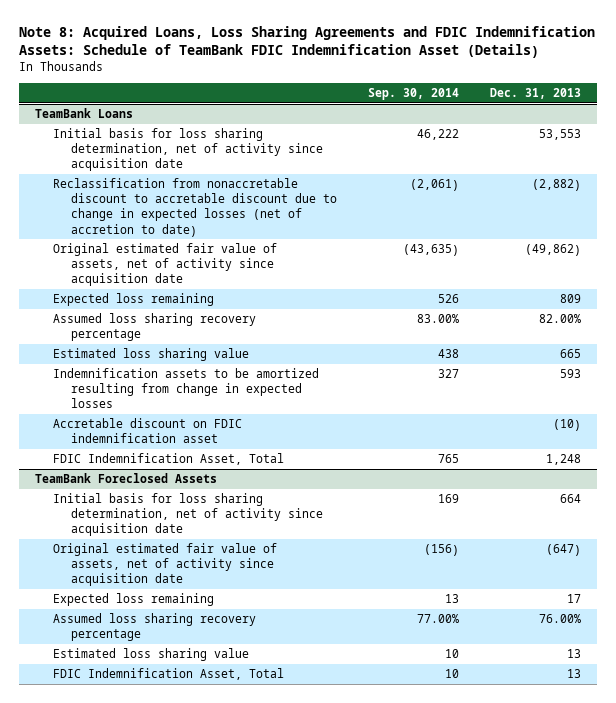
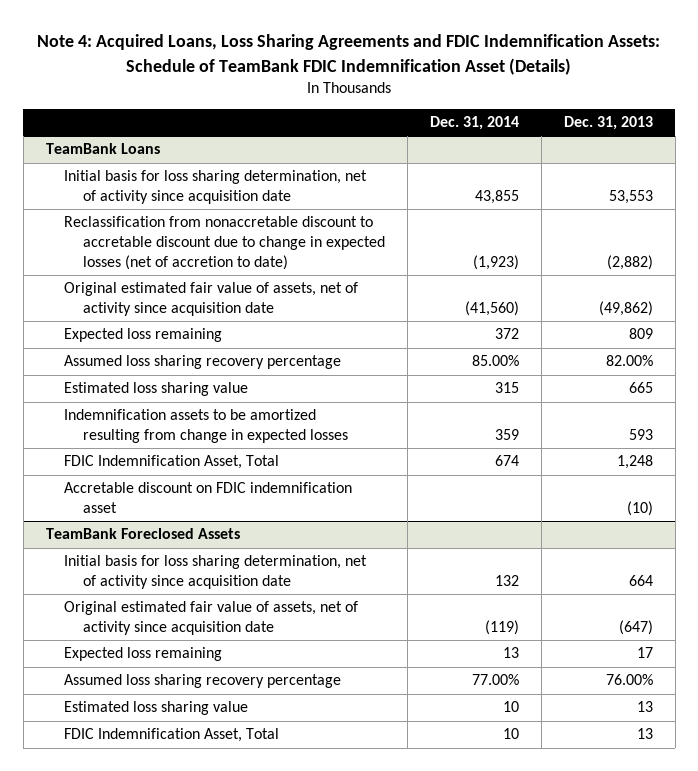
[19,26,596,59] Note 8: Acquired Loans, Loss Sharing Agreements and FDIC Indemnification Assets: Schedule of TeamBank FDIC Indemnification Asset (Details) -> [37,34,661,75] Note 4: Acquired Loans, Loss Sharing Agreements and FDIC Indemnification Assets: Schedule of TeamBank FDIC Indemnification Asset (Details)
[367,87,459,100] Sep. 30, 2014 -> none
none -> [429,116,519,131] Dec. 31, 2014
[52,418,242,444] Accretable discount on FDIC indemnification asset -> [64,482,353,514] Accretable discount on FDIC indemnification asset

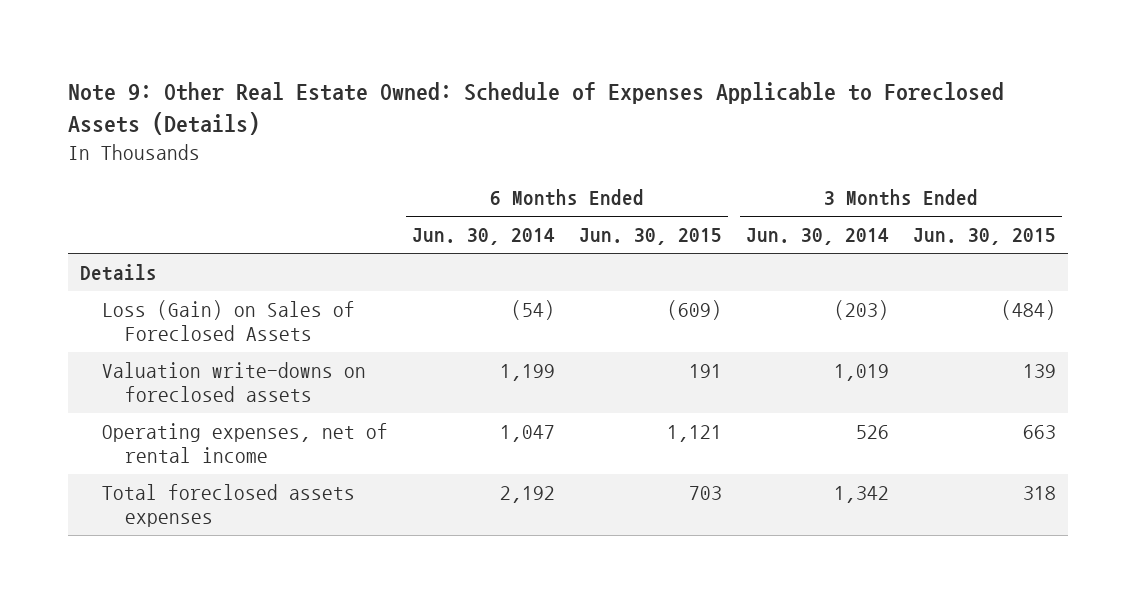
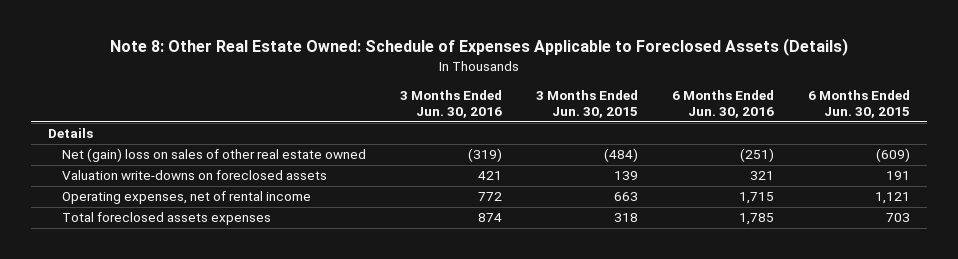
[67,82,1004,136] Note 9: Other Real Estate Owned: Schedule of Expenses Applicable to Foreclosed Assets (Details) -> [109,38,848,57] Note 8: Other Real Estate Owned: Schedule of Expenses Applicable to Foreclosed Assets (Details)
[412,228,556,246] Jun. 30, 2014 -> none
[745,228,889,246] Jun. 30, 2014 -> none
none -> [399,89,502,119] 3 Months Ended Jun. 30, 2016
none -> [671,89,774,119] 6 Months Ended Jun. 30, 2016
[102,300,356,342] Loss (Gain) on Sales of Foreclosed Assets -> [61,148,366,163] Net (gain) loss on sales of other real estate owned

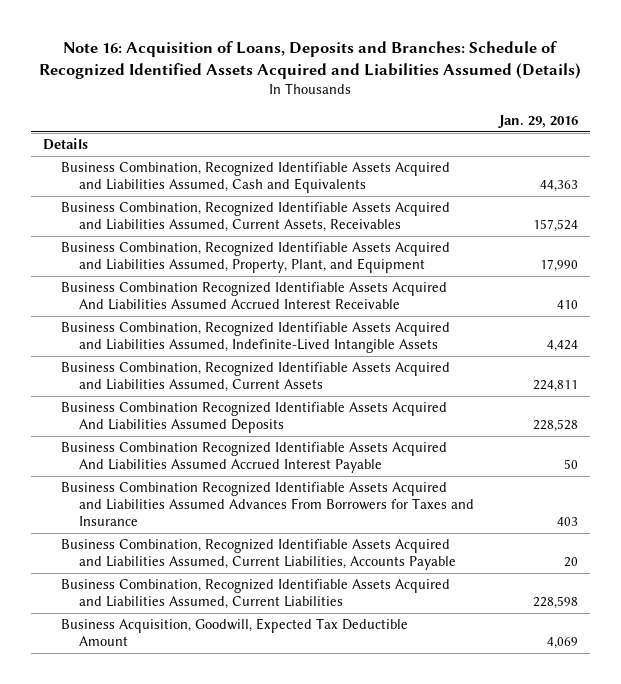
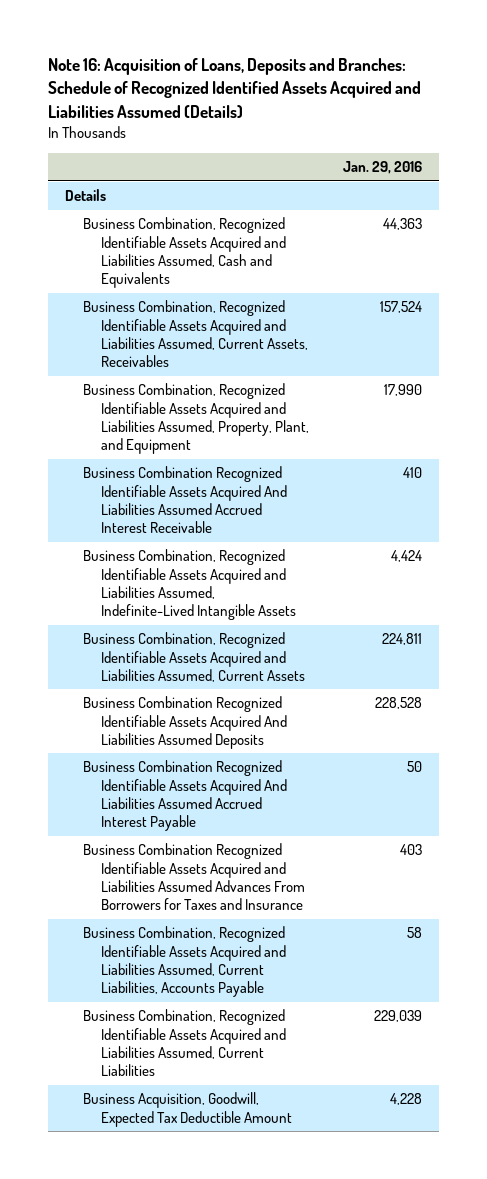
[563,557,578,568] 20 -> [407,927,423,939] 58
[532,596,578,610] 228,598 -> [374,1010,423,1023] 229,039
[546,637,578,650] 4,069 -> [390,1093,423,1106] 4,228

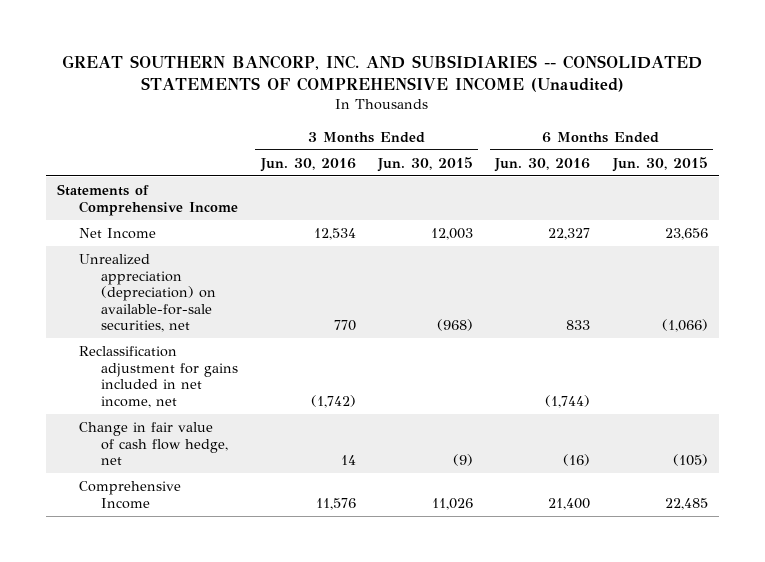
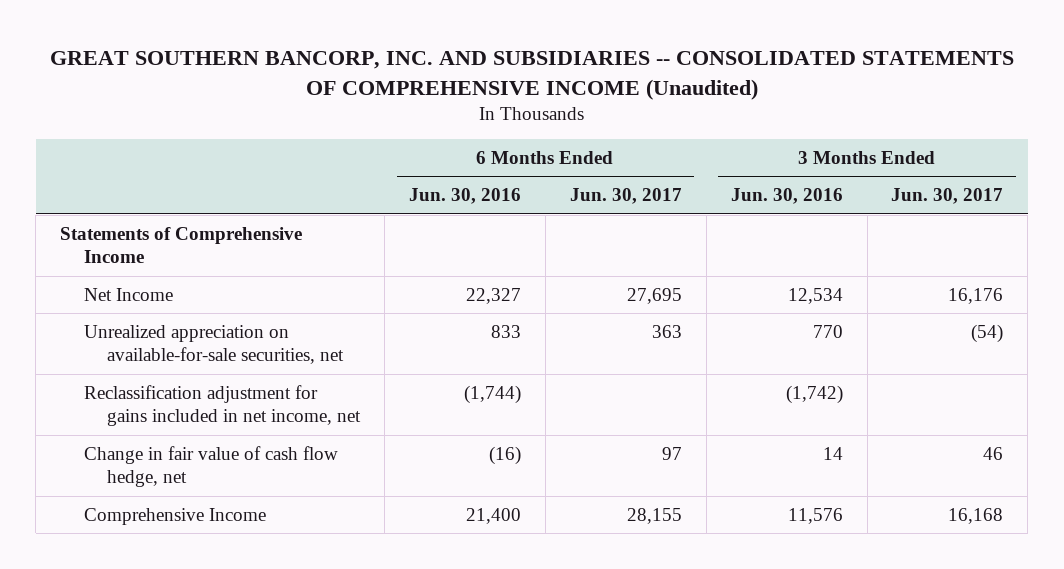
[376,156,473,172] Jun. 30, 2015 -> none
[611,156,708,172] Jun. 30, 2015 -> none
none -> [569,188,682,205] Jun. 30, 2017
none -> [891,188,1004,205] Jun. 30, 2017
[79,253,217,333] Unrealized appreciation (depreciation) on available-for-sale securities, net -> [83,324,345,365] Unrealized appreciation on available-for-sale securities, net

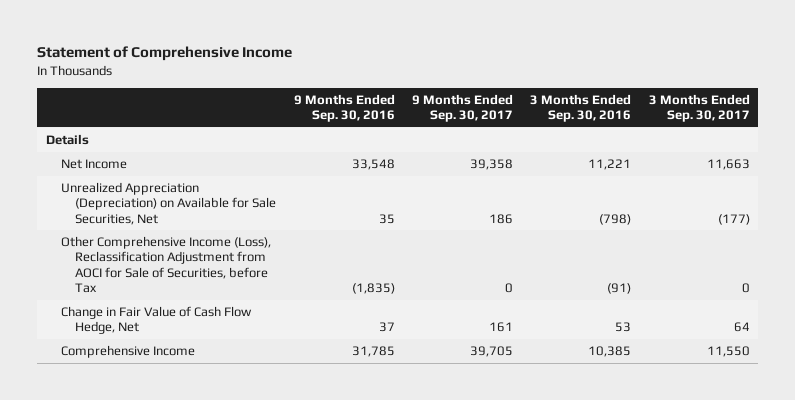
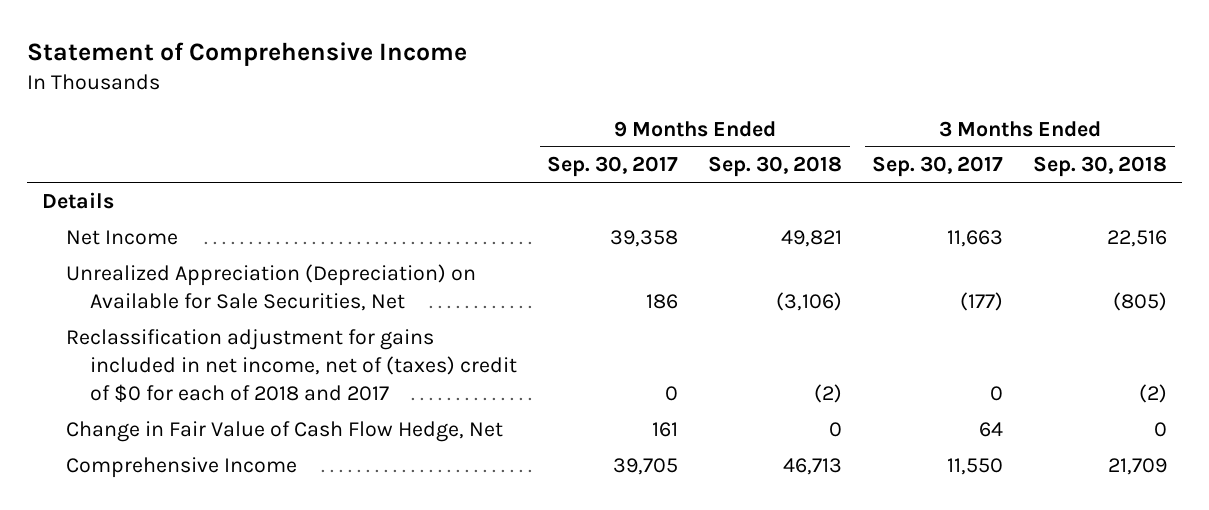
[293,93,395,123] 9 Months Ended Sep. 30, 2016 -> none
[530,93,632,123] 3 Months Ended Sep. 30, 2016 -> none
none -> [708,156,843,178] Sep. 30, 2018
none -> [1033,156,1168,178] Sep. 30, 2018
[60,236,271,294] Other Comprehensive Income (Loss), Reclassification Adjustment from AOCI for Sale of Securities, before Tax -> none
none -> [66,328,518,402] Reclassification adjustment for gains included in net income, net of (taxes) credit of $0 for each of 2018 and 2017

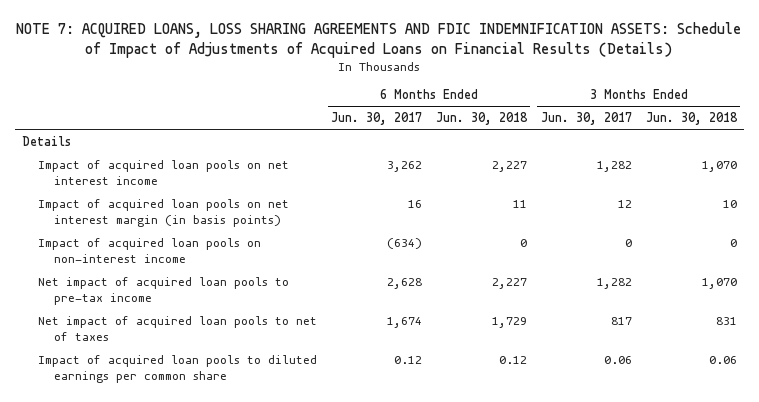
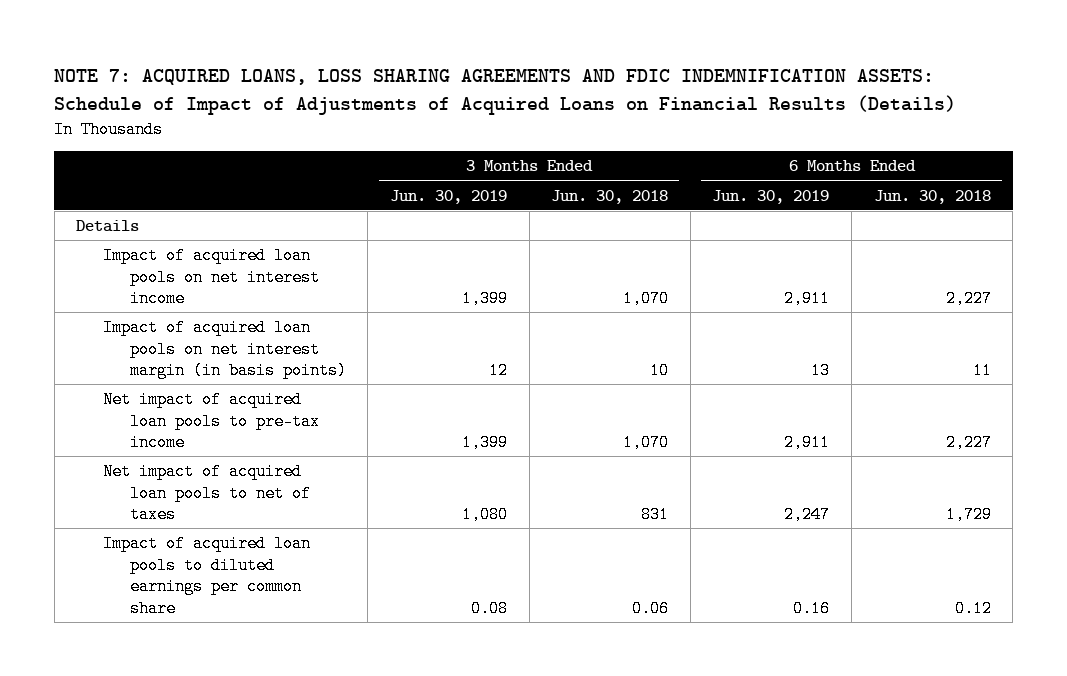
[331,112,423,126] Jun. 30, 2017 -> none
[540,112,632,126] Jun. 30, 2017 -> none
none -> [389,189,507,204] Jun. 30, 2019
none -> [712,189,830,204] Jun. 30, 2019
[38,237,262,264] Impact of acquired loan pools on non-interest income -> none

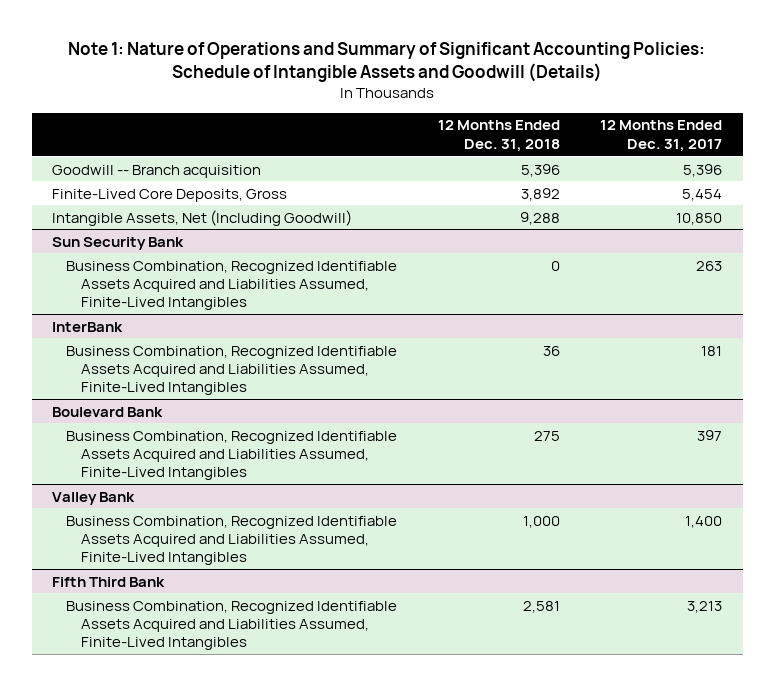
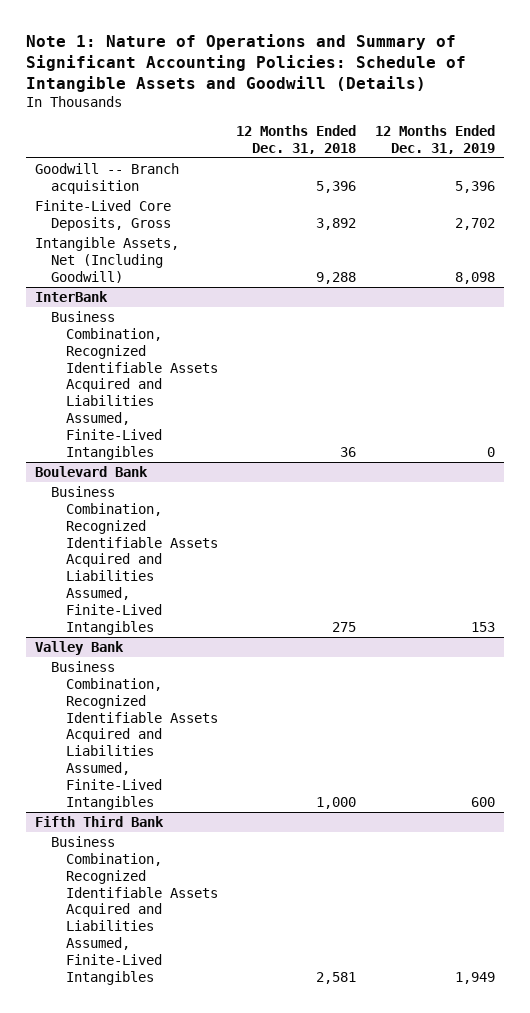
[600,120,723,152] 12 Months Ended Dec. 31, 2017 -> none
none -> [374,124,495,154] 12 Months Ended Dec. 31, 2019
[51,236,184,250] Sun Security Bank -> none
[66,260,398,311] Business Combination, Recognized Identifiable Assets Acquired and Liabilities Assumed, Finite-Lived Intangibles -> none

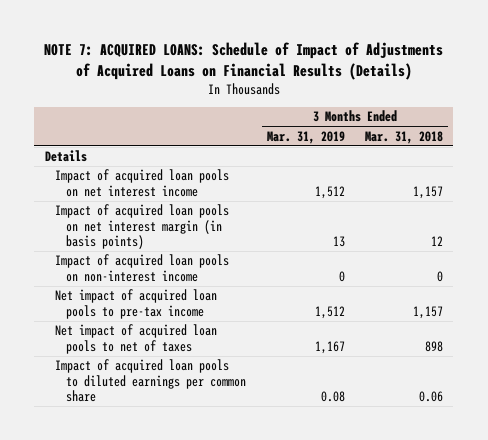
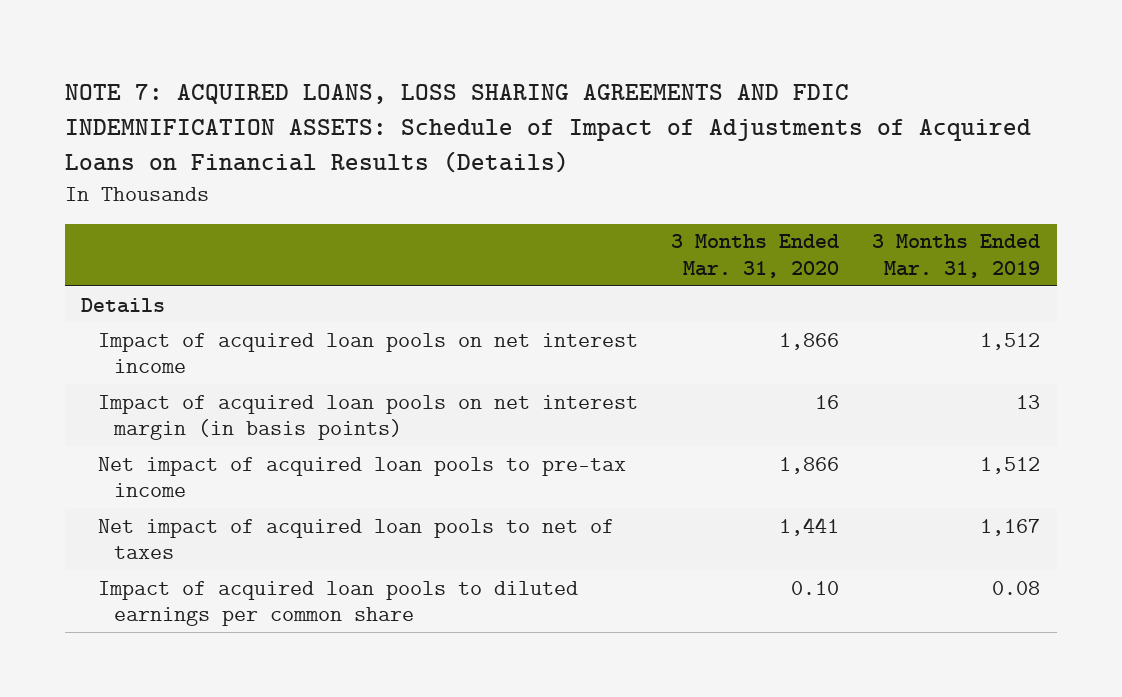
[43,42,443,80] NOTE 7: ACQUIRED LOANS: Schedule of Impact of Adjustments of Acquired Loans on Financial Results (Details) -> [64,83,1031,174] NOTE 7: ACQUIRED LOANS, LOSS SHARING AGREEMENTS AND FDIC INDEMNIFICATION ASSETS: Schedule of Impact of Adjustments of Acquired Loans on Financial Results (Details)
[365,130,444,144] Mar. 31, 2018 -> none
none -> [671,234,840,279] 3 Months Ended Mar. 31, 2020
[55,254,230,282] Impact of acquired loan pools on non-interest income -> none

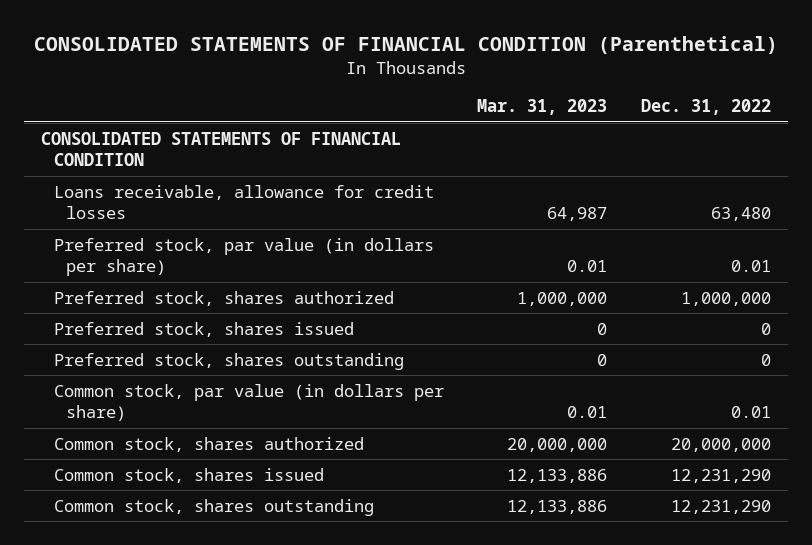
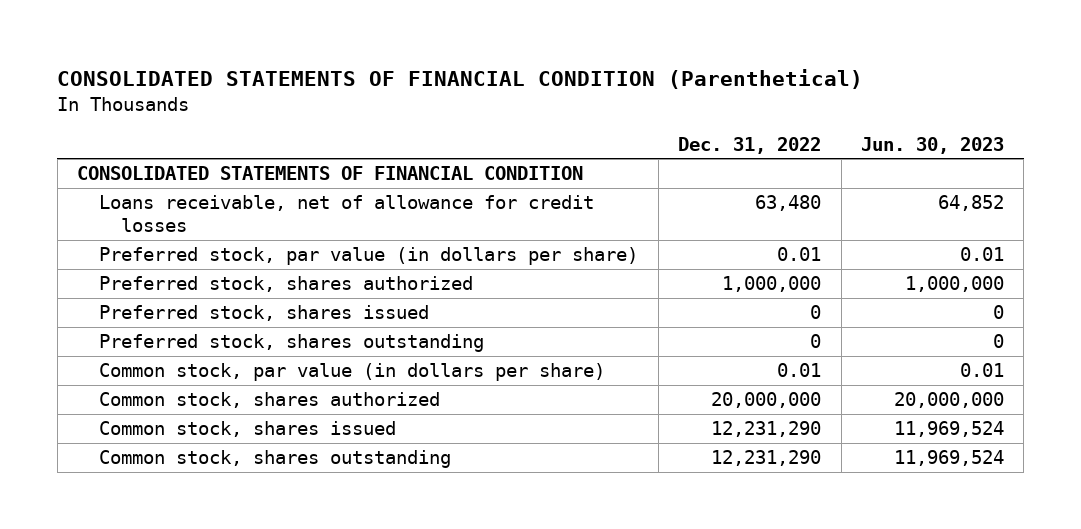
[477,99,608,116] Mar. 31, 2023 -> none
none -> [860,136,1004,154] Jun. 30, 2023
[53,184,434,220] Loans receivable, allowance for credit losses -> [99,195,595,233] Loans receivable, net of allowance for credit losses

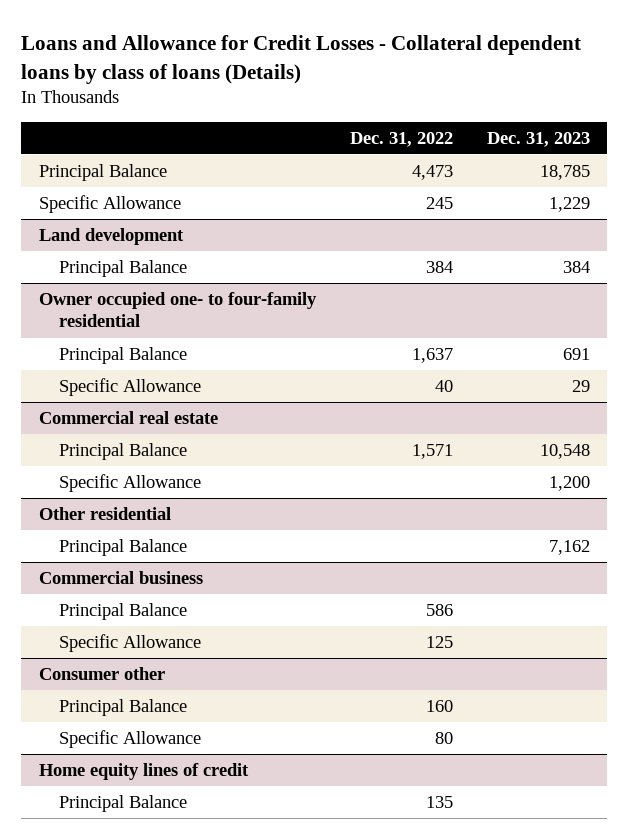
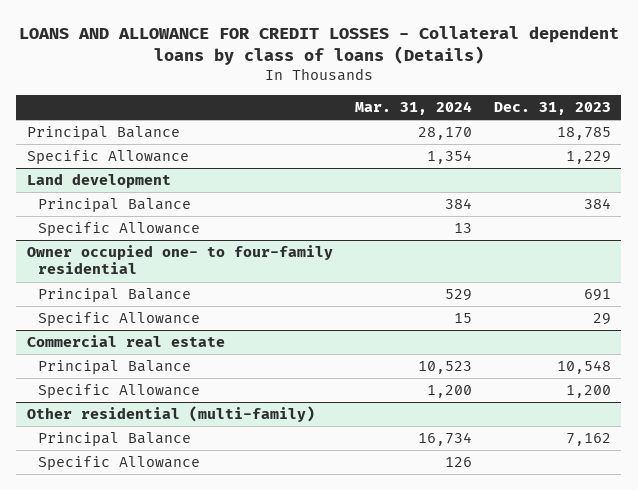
[21,35,582,84] Loans and Allowance for Credit Losses - Collateral dependent loans by class of loans (Details) -> [18,25,619,66] LOANS AND ALLOWANCE FOR CREDIT LOSSES - Collateral dependent loans by class of loans (Details)
[349,131,453,147] Dec. 31, 2022 -> none
none -> [354,101,472,116] Mar. 31, 2024
none -> [38,222,201,237] Specific Allowance
[38,507,171,521] Other residential -> [27,406,316,423] Other residential (multi-family)
[38,571,203,585] Commercial business -> none
[59,603,188,621] Principal Balance -> none
[38,667,165,681] Consumer other -> none
[59,699,188,717] Principal Balance -> none
[59,730,202,749] Specific Allowance -> none
[38,763,249,781] Home equity lines of credit -> none
[59,795,188,813] Principal Balance -> none

